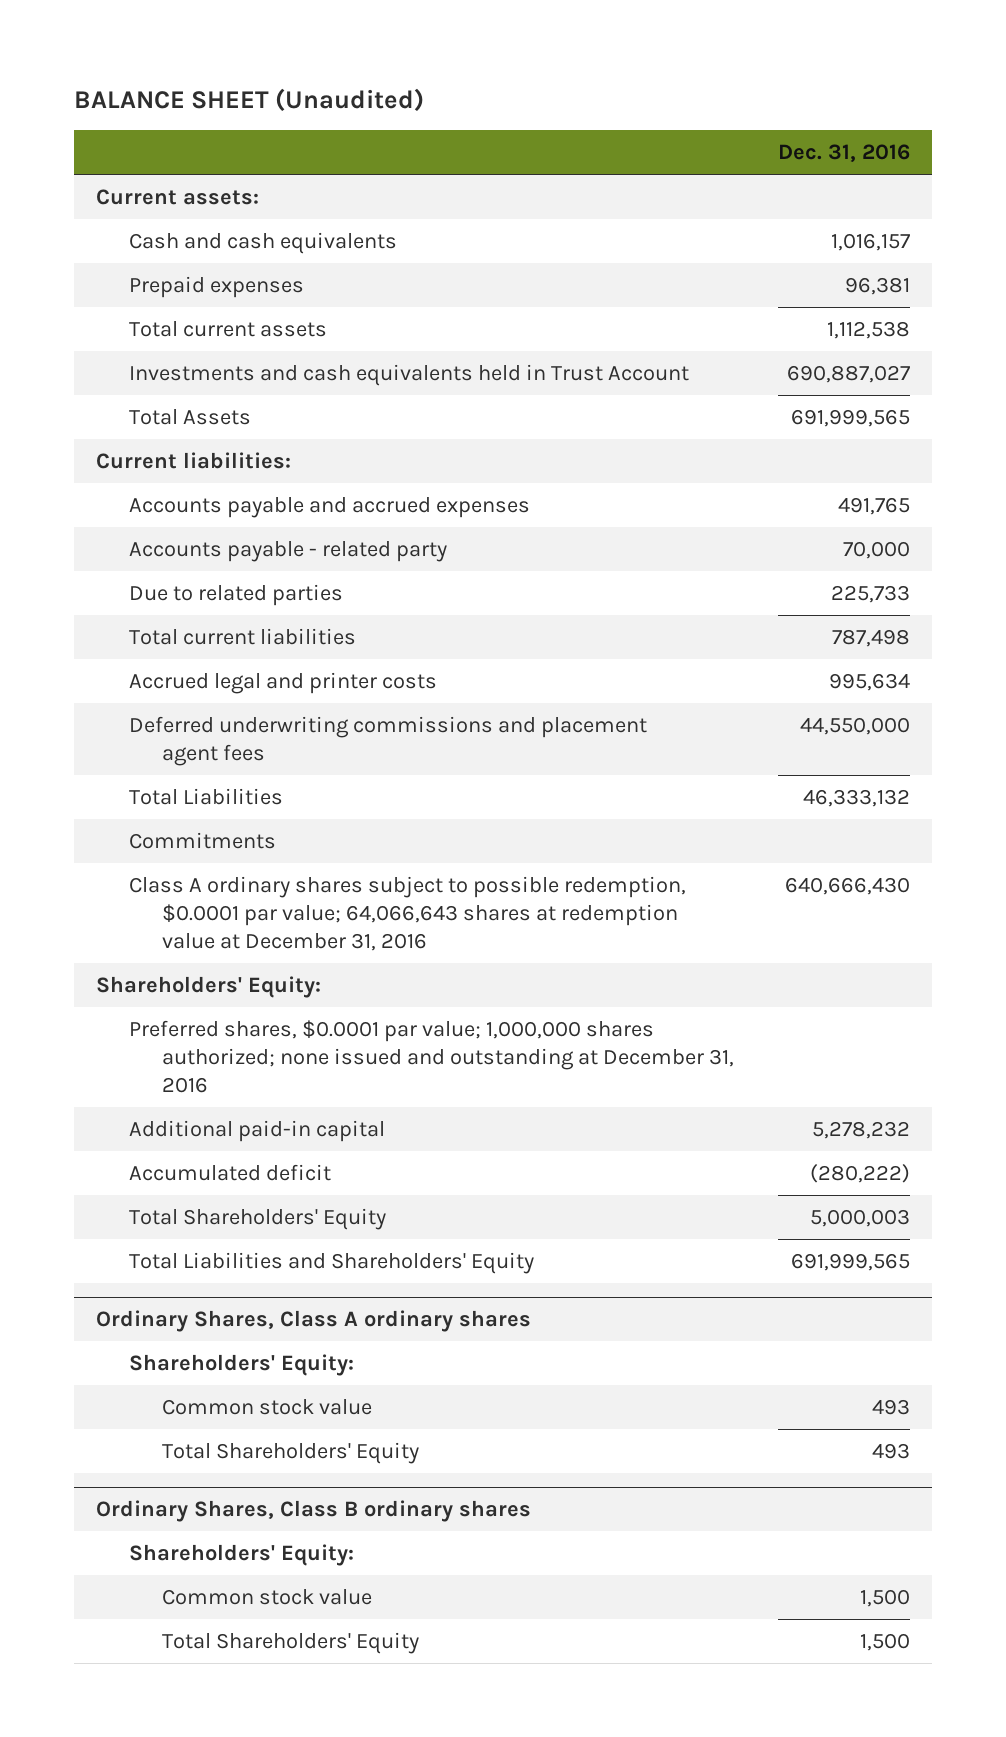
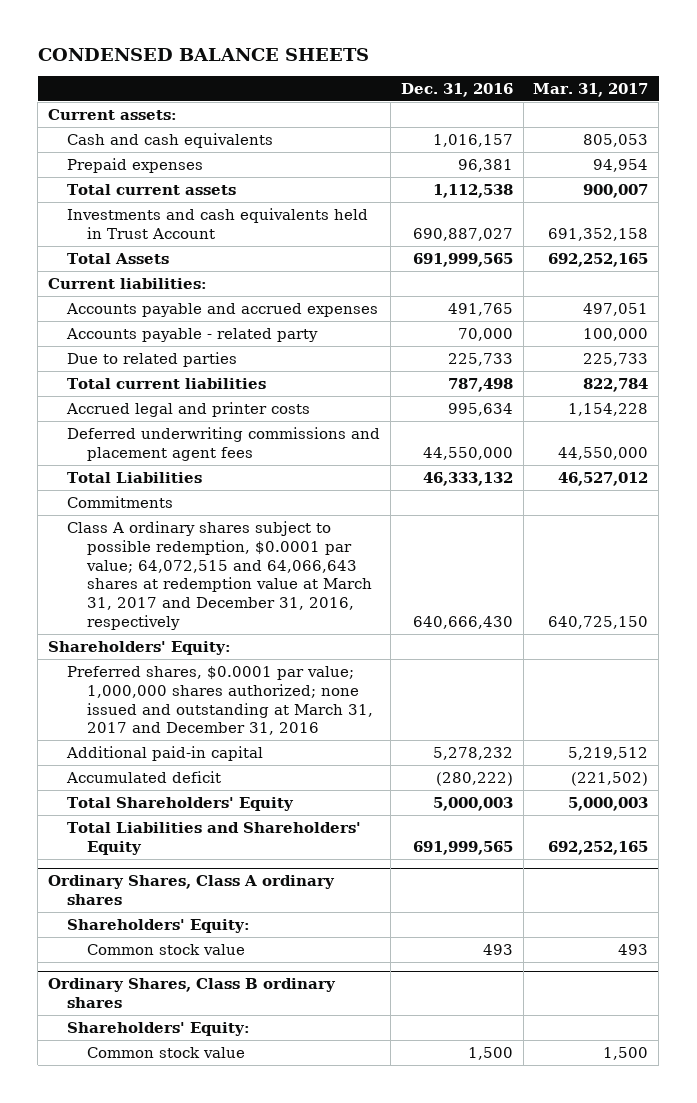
[73,88,424,113] BALANCE SHEET (Unaudited) -> [37,48,369,62] CONDENSED BALANCE SHEETS
none -> [533,83,649,98] Mar. 31, 2017
[128,875,686,952] Class A ordinary shares subject to possible redemption, $0.0001 par value; 64,066,643 shares at redemption value at December 31, 2016 -> [67,520,372,631] Class A ordinary shares subject to possible redemption, $0.0001 par value; 64,072,515 and 64,066,643 shares at redemption value at March 31, 2017 and December 31, 2016, respectively
[128,1019,734,1094] Preferred shares, $0.0001 par value; 1,000,000 shares authorized; none issued and outstanding at December 31, 2016 -> [67,665,373,736] Preferred shares, $0.0001 par value; 1,000,000 shares authorized; none issued and outstanding at March 31, 2017 and December 31, 2016
[161,1441,419,1464] Total Shareholders' Equity -> none
[161,1631,419,1654] Total Shareholders' Equity -> none

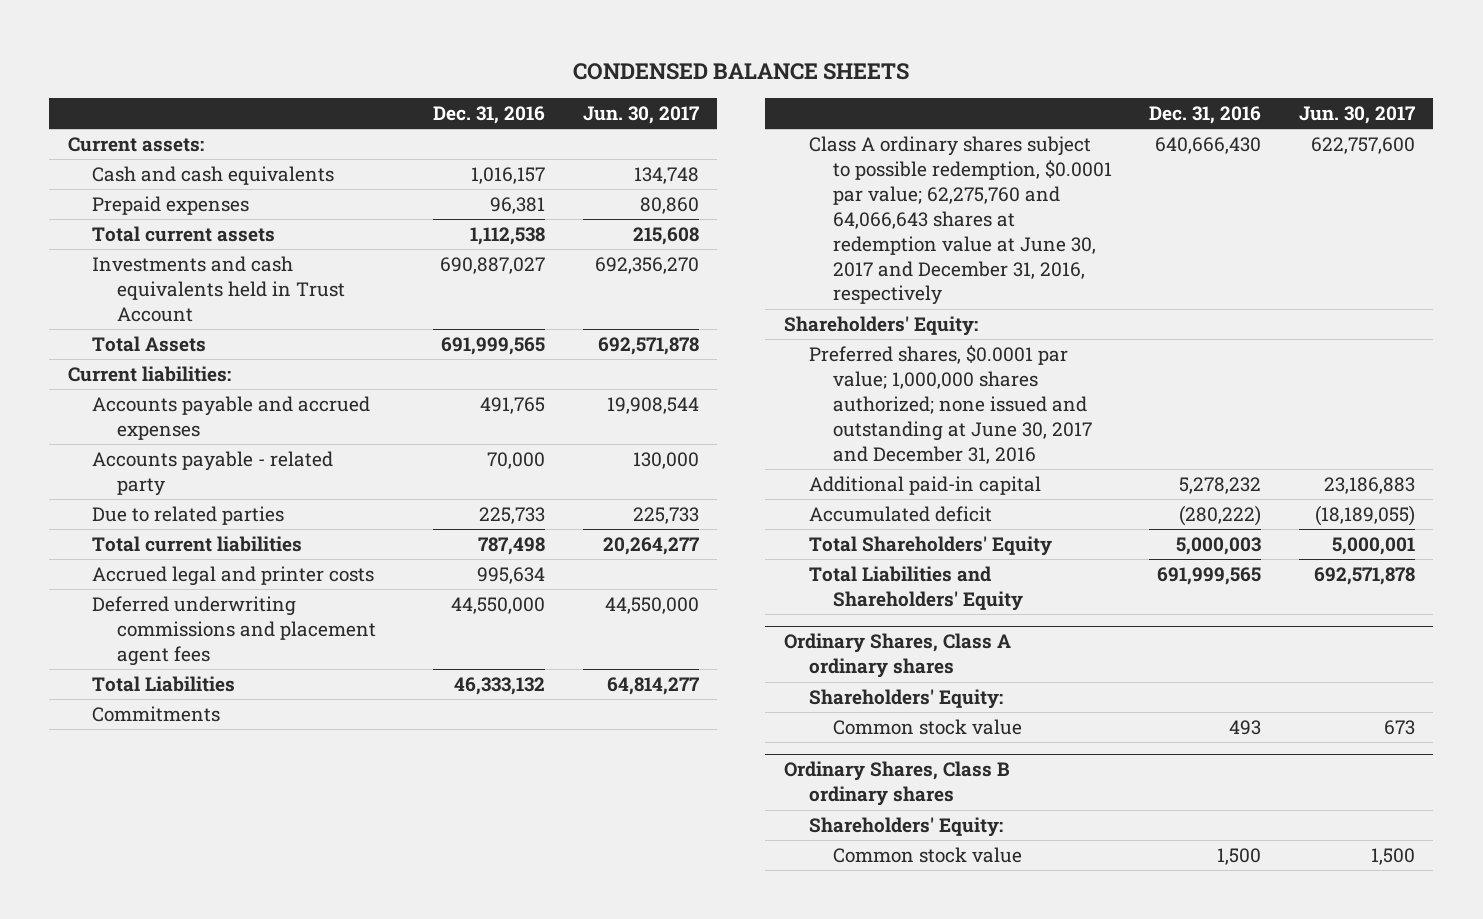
[533,83,649,98] Mar. 31, 2017 -> none
none -> [582,106,699,125] Jun. 30, 2017
[67,520,372,631] Class A ordinary shares subject to possible redemption, $0.0001 par value; 64,072,515 and 64,066,643 shares at redemption value at March 31, 2017 and December 31, 2016, respectively -> [808,135,1112,306] Class A ordinary shares subject to possible redemption, $0.0001 par value; 62,275,760 and 64,066,643 shares at redemption value at June 30, 2017 and December 31, 2016, respectively
[67,665,373,736] Preferred shares, $0.0001 par value; 1,000,000 shares authorized; none issued and outstanding at March 31, 2017 and December 31, 2016 -> [808,344,1092,464] Preferred shares, $0.0001 par value; 1,000,000 shares authorized; none issued and outstanding at June 30, 2017 and December 31, 2016

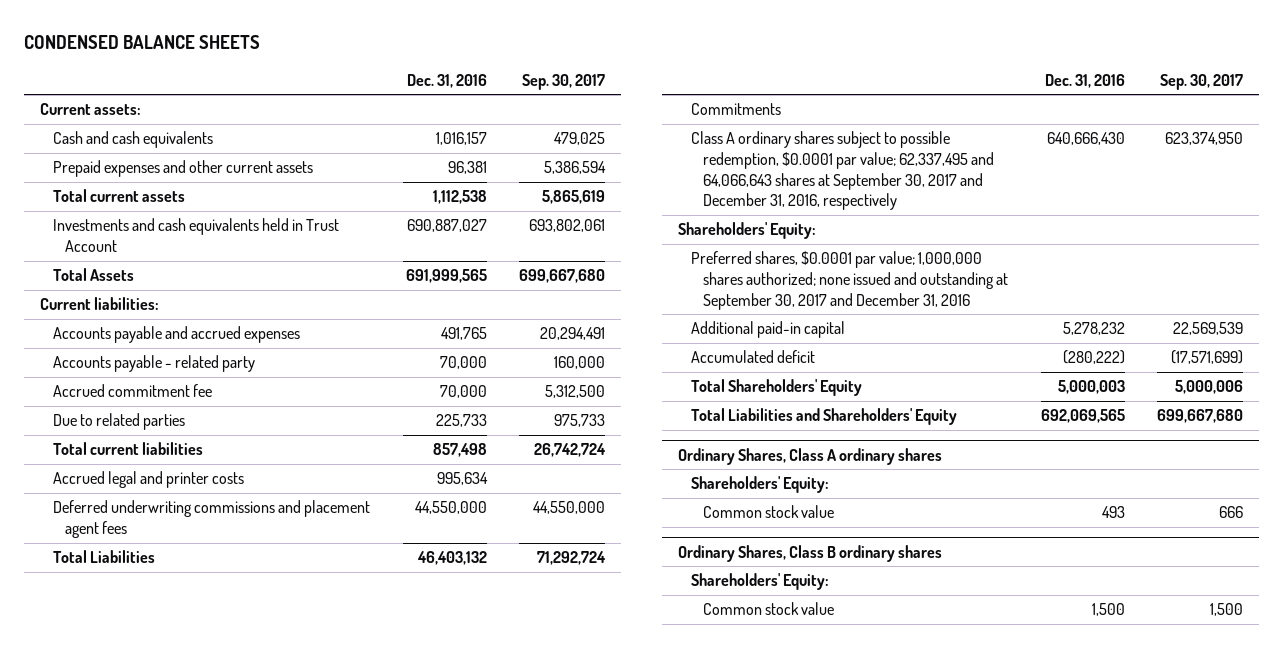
[582,106,699,125] Jun. 30, 2017 -> none
none -> [522,73,606,90] Sep. 30, 2017
[92,195,250,215] Prepaid expenses -> [52,160,313,178] Prepaid expenses and other current assets
none -> [52,384,212,398] Accrued commitment fee
[478,536,546,555] 787,498 -> [432,443,487,458] 857,498
[454,676,546,695] 46,333,132 -> [416,551,487,566] 46,403,132
[808,135,1112,306] Class A ordinary shares subject to possible redemption, $0.0001 par value; 62,275,760 and 64,066,643 shares at redemption value at June 30, 2017 and December 31, 2016, respectively -> [690,131,995,211] Class A ordinary shares subject to possible redemption, $0.0001 par value; 62,337,495 and 64,066,643 shares at September 30, 2017 and December 31, 2016, respectively
[808,344,1092,464] Preferred shares, $0.0001 par value; 1,000,000 shares authorized; none issued and outstanding at June 30, 2017 and December 31, 2016 -> [690,251,1009,310] Preferred shares, $0.0001 par value; 1,000,000 shares authorized; none issued and outstanding at September 30, 2017 and December 31, 2016
[1157,566,1262,585] 691,999,565 -> [1040,409,1125,424] 692,069,565

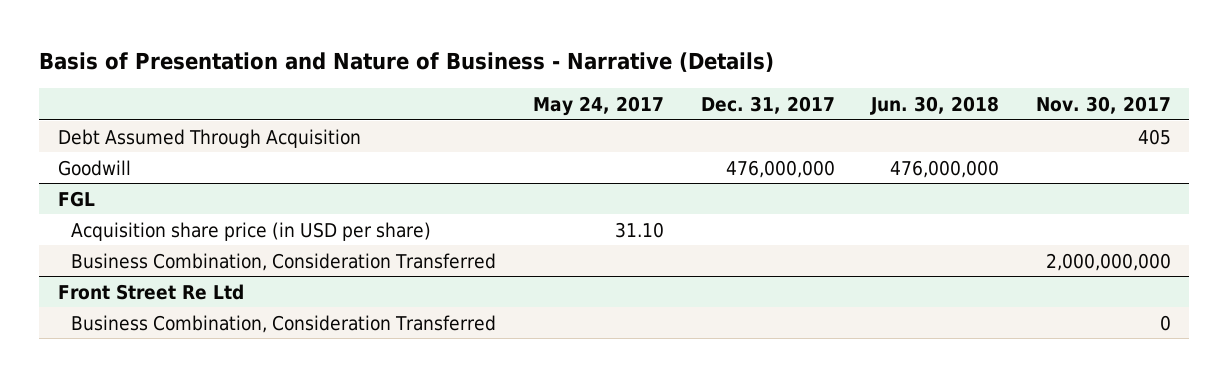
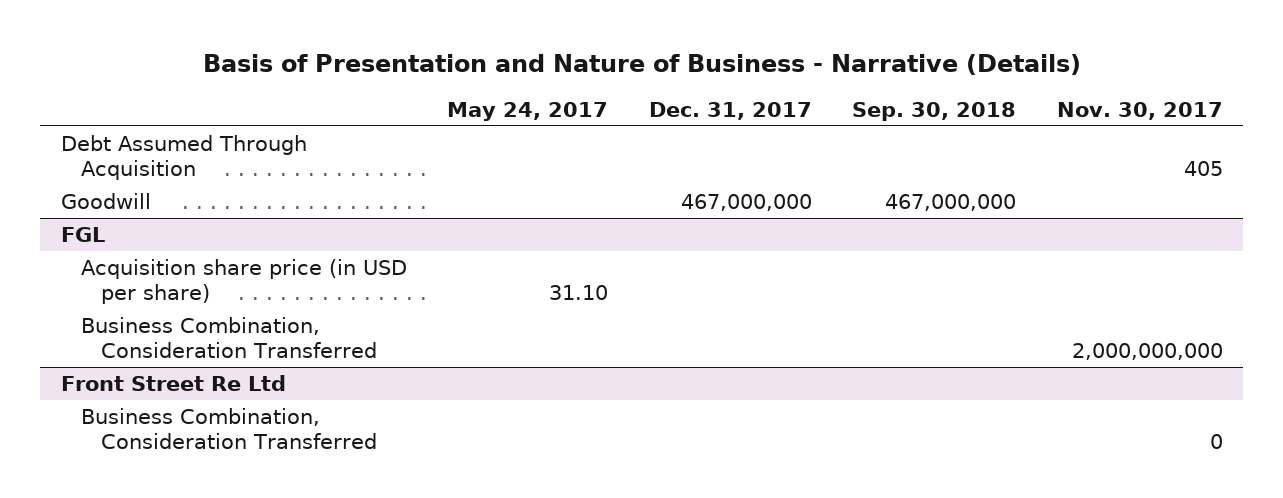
[870,95,1000,115] Jun. 30, 2018 -> none
none -> [852,101,1017,121] Sep. 30, 2018
[725,159,835,178] 476,000,000 -> [680,194,812,212] 467,000,000

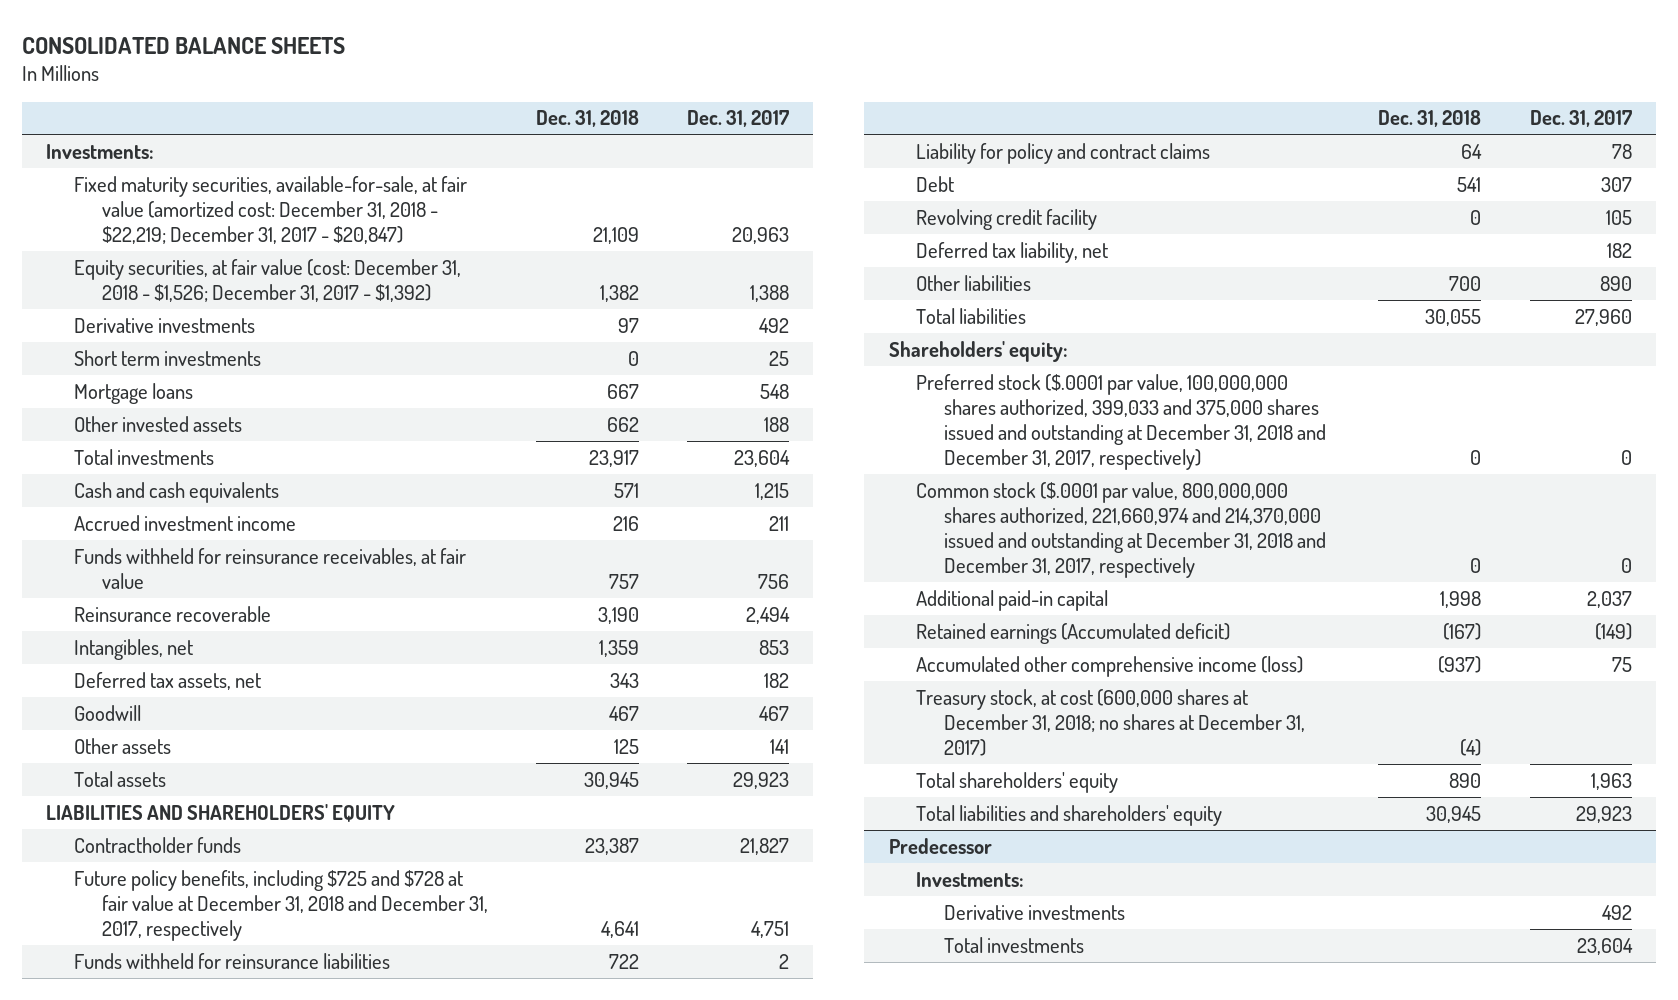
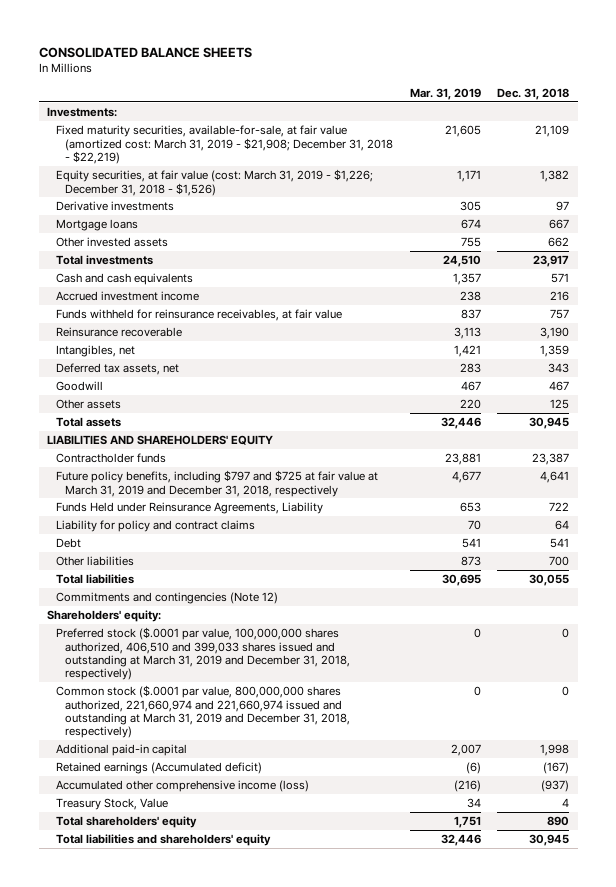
[687,110,790,128] Dec. 31, 2017 -> none
none -> [409,87,481,100] Mar. 31, 2019
[73,175,467,244] Fixed maturity securities, available-for-sale, at fair value (amortized cost: December 31, 2018 - $22,219; December 31, 2017 - $20,847) -> [56,125,394,164] Fixed maturity securities, available-for-sale, at fair value (amortized cost: March 31, 2019 - $21,908; December 31, 2018 - $22,219)
[73,258,461,302] Equity securities, at fair value (cost: December 31, 2018 - $1,526; December 31, 2017 - $1,392) -> [56,169,374,196] Equity securities, at fair value (cost: March 31, 2019 - $1,226; December 31, 2018 - $1,526)
[73,349,261,366] Short term investments -> none
[73,869,488,941] Future policy benefits, including $725 and $728 at fair value at December 31, 2018 and December 31, 2017, respectively -> [56,470,379,497] Future policy benefits, including $797 and $725 at fair value at March 31, 2019 and December 31, 2018, respectively
[73,952,390,969] Funds withheld for reinsurance liabilities -> [56,502,324,515] Funds Held under Reinsurance Agreements, Liability
[916,208,1098,230] Revolving credit facility -> none
[916,241,1109,263] Deferred tax liability, net -> none
none -> [56,592,279,605] Commitments and contingencies (Note 12)
[916,373,1327,471] Preferred stock ($.0001 par value, 100,000,000 shares authorized, 399,033 and 375,000 shares issued and outstanding at December 31, 2018 and December 31, 2017, respectively) -> [56,627,351,681] Preferred stock ($.0001 par value, 100,000,000 shares authorized, 406,510 and 399,033 shares issued and outstanding at March 31, 2019 and December 31, 2018, respectively)
[916,481,1327,579] Common stock ($.0001 par value, 800,000,000 shares authorized, 221,660,974 and 214,370,000 issued and outstanding at December 31, 2018 and December 31, 2017, respectively -> [56,685,351,739] Common stock ($.0001 par value, 800,000,000 shares authorized, 221,660,974 and 221,660,974 issued and outstanding at March 31, 2019 and December 31, 2018, respectively)
[916,688,1306,756] Treasury stock, at cost (600,000 shares at December 31, 2018; no shares at December 31, 2017) -> none
none -> [56,798,169,811] Treasury Stock, Value
[888,837,992,854] Predecessor -> none
[916,871,1025,887] Investments: -> none
[944,904,1126,920] Derivative investments -> none
[944,936,1085,953] Total investments -> none

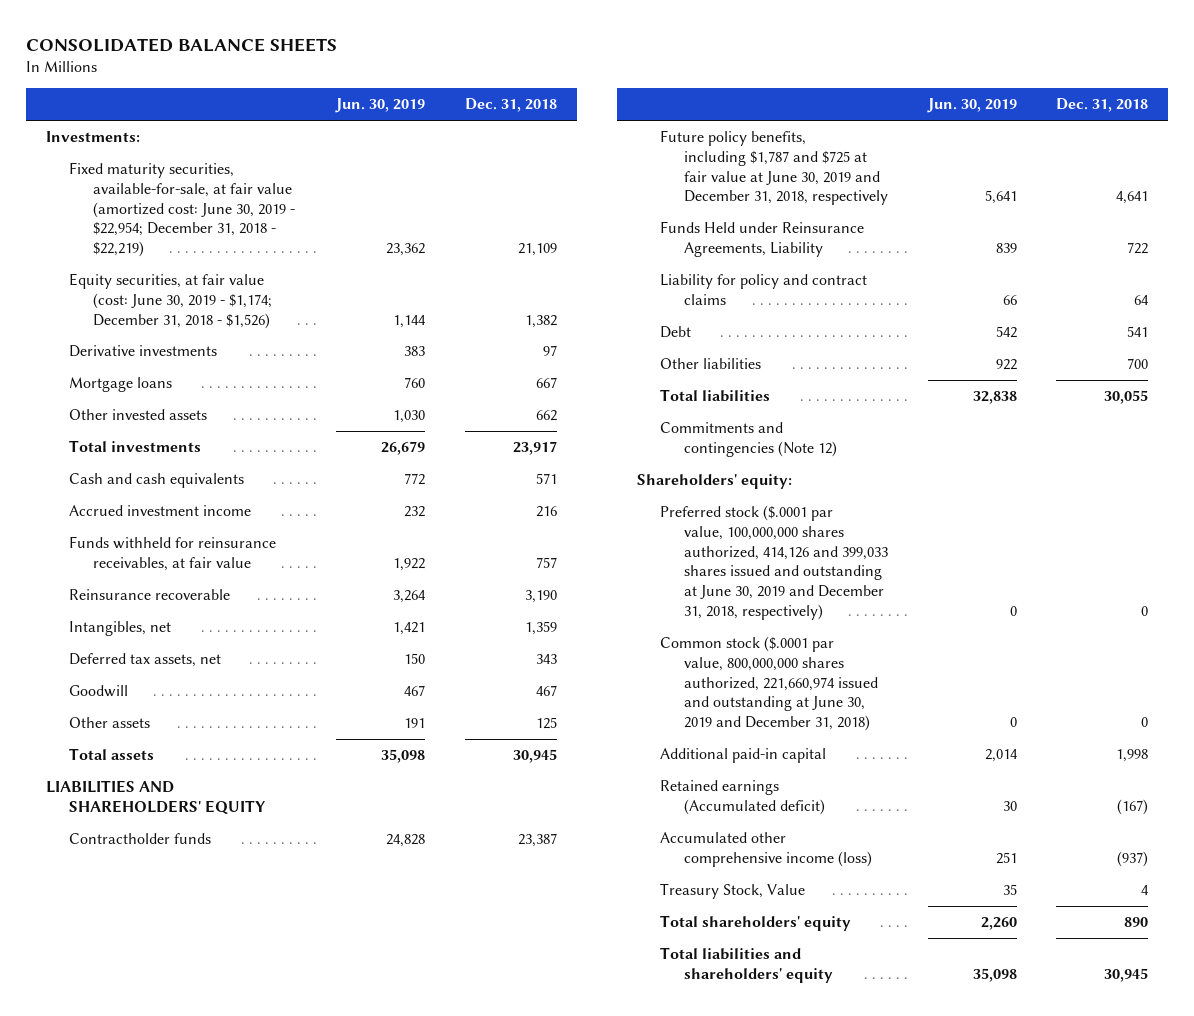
[409,87,481,100] Mar. 31, 2019 -> none
none -> [335,98,426,114] Jun. 30, 2019
[56,125,394,164] Fixed maturity securities, available-for-sale, at fair value (amortized cost: March 31, 2019 - $21,908; December 31, 2018 - $22,219) -> [69,162,295,258] Fixed maturity securities, available-for-sale, at fair value (amortized cost: June 30, 2019 - $22,954; December 31, 2018 - $22,219)
[56,169,374,196] Equity securities, at fair value (cost: March 31, 2019 - $1,226; December 31, 2018 - $1,526) -> [69,273,272,329] Equity securities, at fair value (cost: June 30, 2019 - $1,174; December 31, 2018 - $1,526)
[56,470,379,497] Future policy benefits, including $797 and $725 at fair value at March 31, 2019 and December 31, 2018, respectively -> [660,130,888,206] Future policy benefits, including $1,787 and $725 at fair value at June 30, 2019 and December 31, 2018, respectively
[56,627,351,681] Preferred stock ($.0001 par value, 100,000,000 shares authorized, 406,510 and 399,033 shares issued and outstanding at March 31, 2019 and December 31, 2018, respectively) -> [660,505,888,620] Preferred stock ($.0001 par value, 100,000,000 shares authorized, 414,126 and 399,033 shares issued and outstanding at June 30, 2019 and December 31, 2018, respectively)
[56,685,351,739] Common stock ($.0001 par value, 800,000,000 shares authorized, 221,660,974 and 221,660,974 issued and outstanding at March 31, 2019 and December 31, 2018, respectively) -> [660,636,878,732] Common stock ($.0001 par value, 800,000,000 shares authorized, 221,660,974 issued and outstanding at June 30, 2019 and December 31, 2018)

